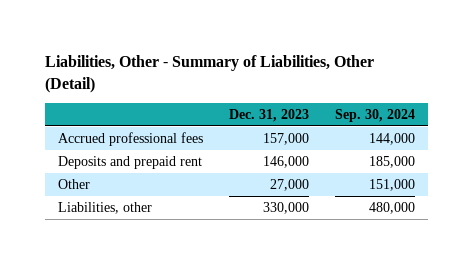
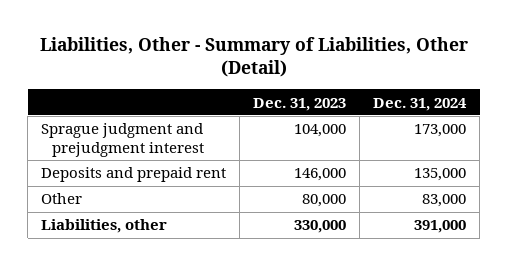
[334,108,415,122] Sep. 30, 2024 -> none
none -> [373,97,468,111] Dec. 31, 2024
[58,131,204,146] Accrued professional fees -> none
none -> [41,123,204,157] Sprague judgment and prejudgment interest
[270,178,310,191] 27,000 -> [302,194,347,208] 80,000

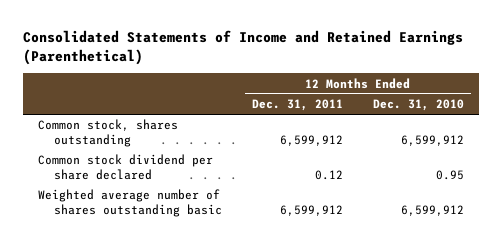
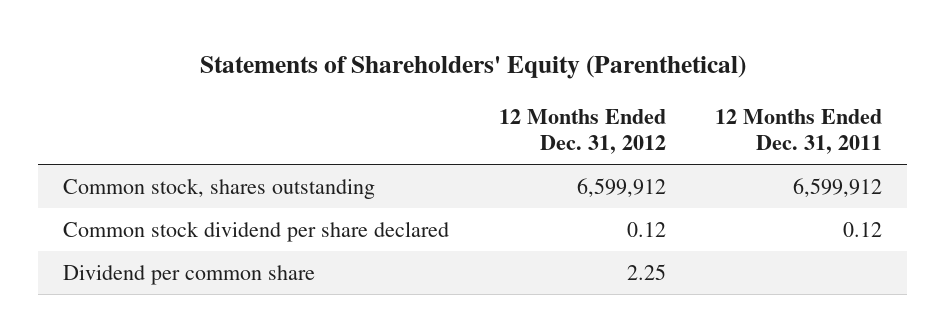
[23,30,464,65] Consolidated Statements of Income and Retained Earnings (Parenthetical) -> [199,54,746,79] Statements of Shareholders' Equity (Parenthetical)
[372,99,464,112] Dec. 31, 2010 -> none
none -> [498,108,666,155] 12 Months Ended Dec. 31, 2012
[37,189,223,217] Weighted average number of shares outstanding basic -> none
none -> [62,265,315,286] Dividend per common share

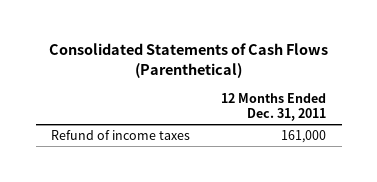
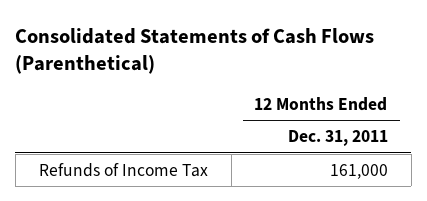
[51,130,191,141] Refund of income taxes -> [38,163,208,178] Refunds of Income Tax

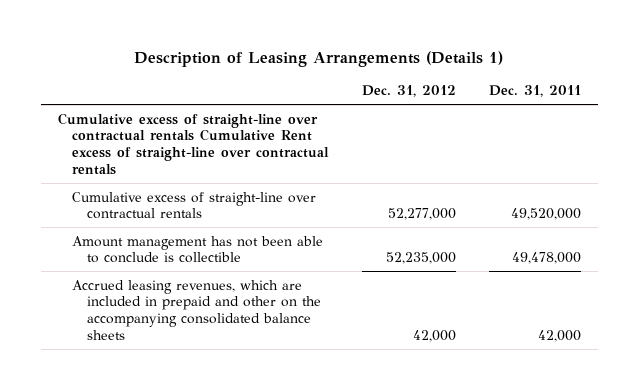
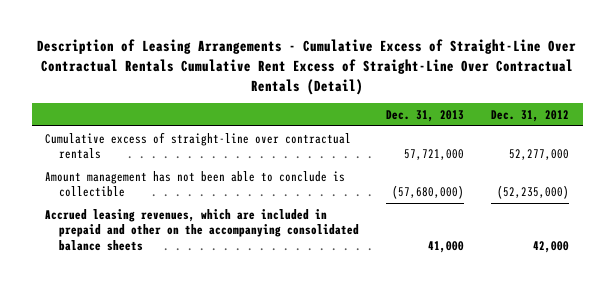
[134,50,504,67] Description of Leasing Arrangements (Details 1) -> [37,39,577,95] Description of Leasing Arrangements - Cumulative Excess of Straight-Line Over Contractual Rentals Cumulative Rent Excess of Straight-Line Over Contractual Rentals (Detail)
[488,85,581,98] Dec. 31, 2011 -> none
none -> [386,109,465,122] Dec. 31, 2013
[57,112,330,176] Cumulative excess of straight-line over contractual rentals Cumulative Rent excess of straight-line over contractual rentals -> none
[385,252,456,265] 52,235,000 -> [497,185,570,200] (52,235,000)

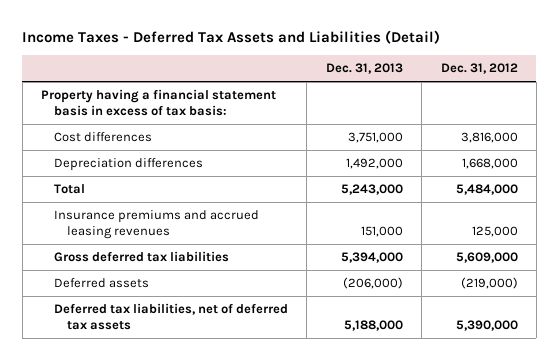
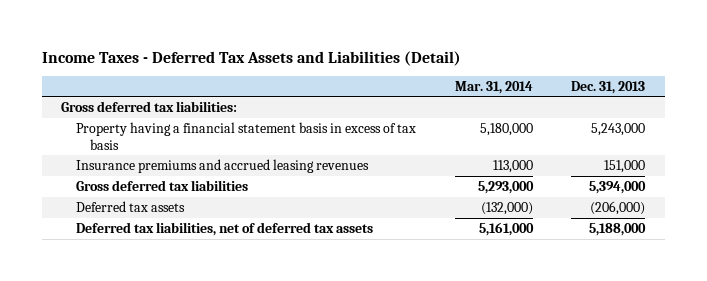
[440,63,518,75] Dec. 31, 2012 -> none
none -> [454,80,533,94] Mar. 31, 2014
[40,89,276,116] Property having a financial statement basis in excess of tax basis: -> none
[54,132,153,143] Cost differences -> none
[54,158,204,172] Depreciation differences -> none
none -> [61,100,238,112] Gross deferred tax liabilities:
[54,184,86,195] Total -> [75,121,416,150] Property having a financial statement basis in excess of tax basis
[54,278,150,289] Deferred assets -> [75,200,185,212] Deferred tax assets

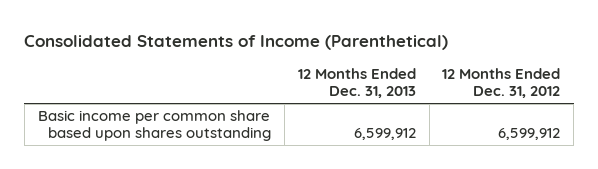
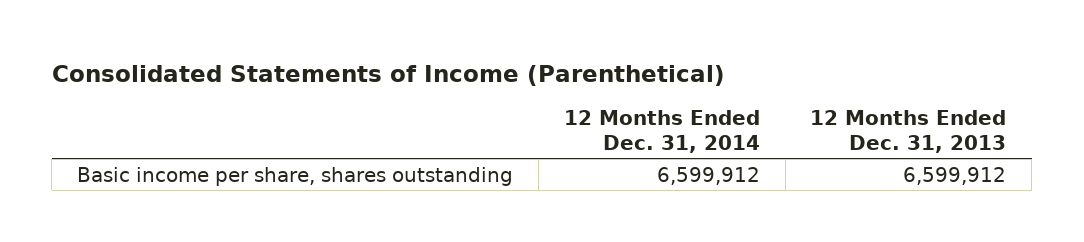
[442,68,561,99] 12 Months Ended Dec. 31, 2012 -> none
none -> [563,110,760,153] 12 Months Ended Dec. 31, 2014
[37,110,272,142] Basic income per common share based upon shares outstanding -> [77,166,514,186] Basic income per share, shares outstanding

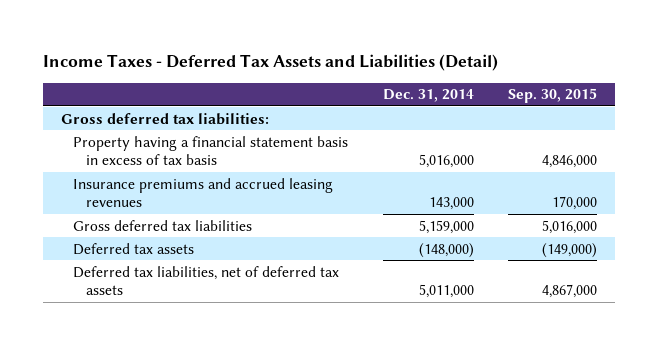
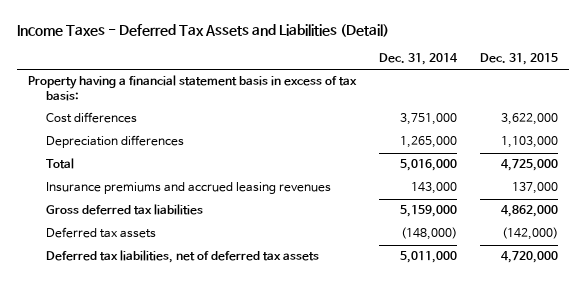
[508,88,598,104] Sep. 30, 2015 -> none
none -> [479,53,558,66] Dec. 31, 2015
[60,112,269,125] Gross deferred tax liabilities: -> none
none -> [28,75,358,101] Property having a financial statement basis in excess of tax basis:
none -> [46,112,138,124] Cost differences
none -> [46,135,185,149] Depreciation differences
[73,135,349,165] Property having a financial statement basis in excess of tax basis -> [46,158,75,170] Total

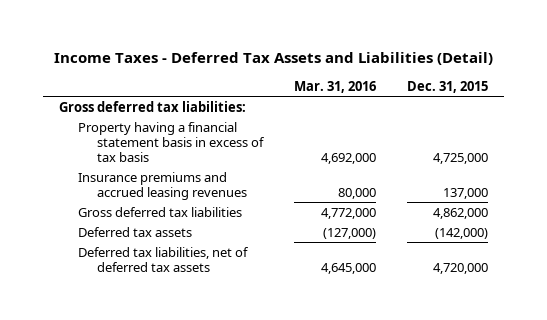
[379,53,459,66] Dec. 31, 2014 -> none
none -> [294,80,377,93] Mar. 31, 2016
[28,75,358,101] Property having a financial statement basis in excess of tax basis: -> none
[46,112,138,124] Cost differences -> none
[46,135,185,149] Depreciation differences -> none
none -> [58,100,246,112] Gross deferred tax liabilities:
[46,158,75,170] Total -> [78,121,266,162] Property having a financial statement basis in excess of tax basis

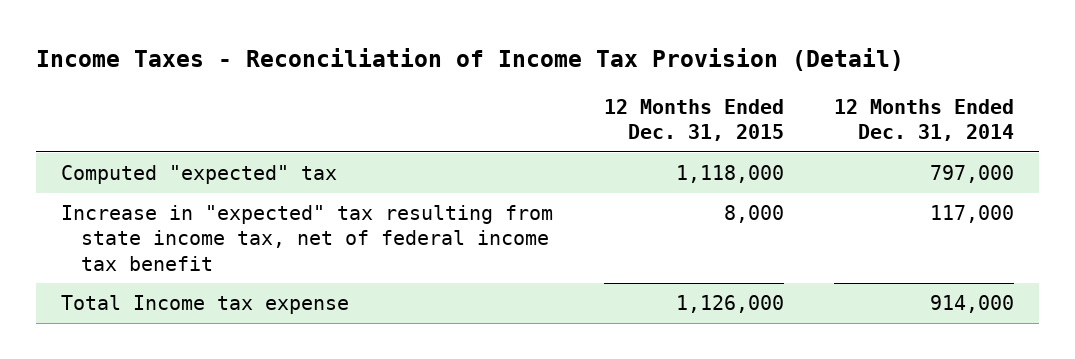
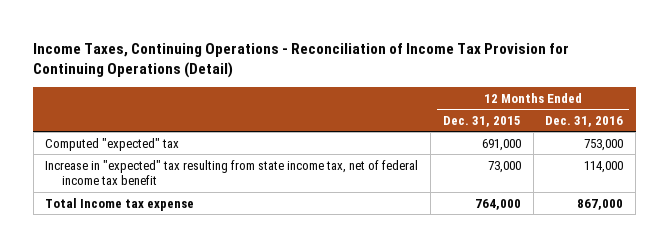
[36,47,905,71] Income Taxes - Reconciliation of Income Tax Provision (Detail) -> [33,42,570,78] Income Taxes, Continuing Operations - Reconciliation of Income Tax Provision for Continuing Operations (Detail)
[833,98,1014,142] 12 Months Ended Dec. 31, 2014 -> none
none -> [545,116,624,128] Dec. 31, 2016
[675,165,784,184] 1,118,000 -> [481,138,521,151] 691,000
[723,205,784,224] 8,000 -> [487,160,521,173] 73,000
[675,295,784,314] 1,126,000 -> [474,198,521,210] 764,000

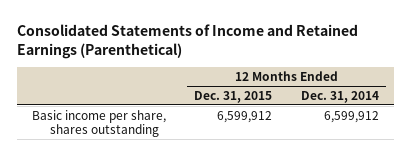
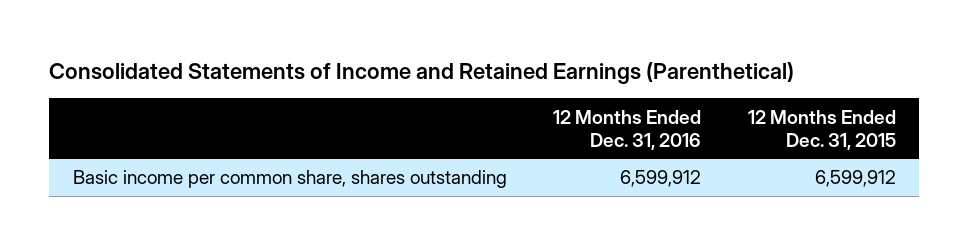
[301,90,380,103] Dec. 31, 2014 -> none
none -> [553,109,702,150] 12 Months Ended Dec. 31, 2016
[31,109,166,138] Basic income per share, shares outstanding -> [72,170,507,189] Basic income per common share, shares outstanding

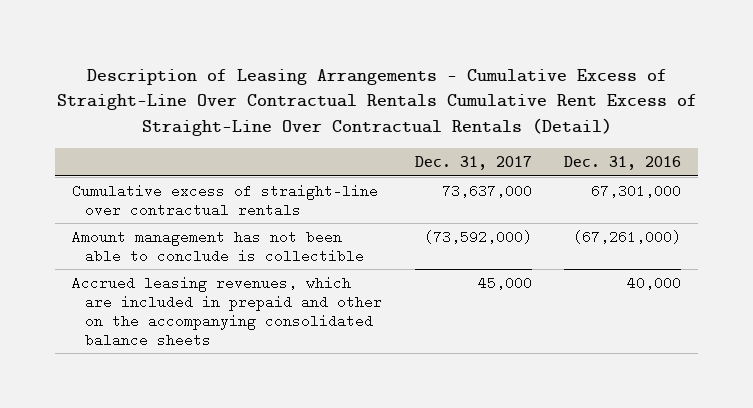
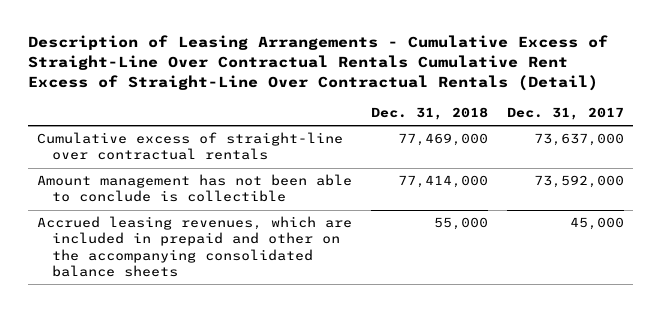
[564,156,682,171] Dec. 31, 2016 -> none
none -> [370,107,488,121] Dec. 31, 2018
[423,229,532,244] (73,592,000) -> [533,175,624,189] 73,592,000

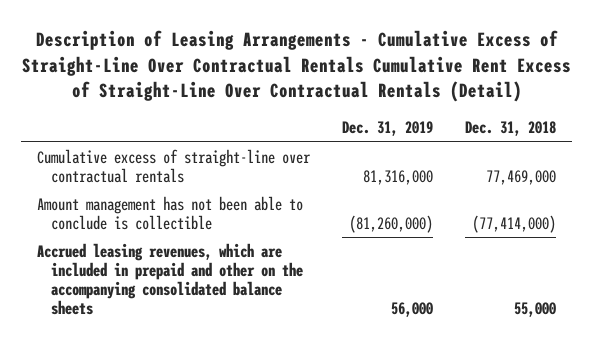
[506,107,624,121] Dec. 31, 2017 -> none
none -> [342,121,434,137] Dec. 31, 2019
[397,175,488,189] 77,414,000 -> [472,214,557,233] (77,414,000)

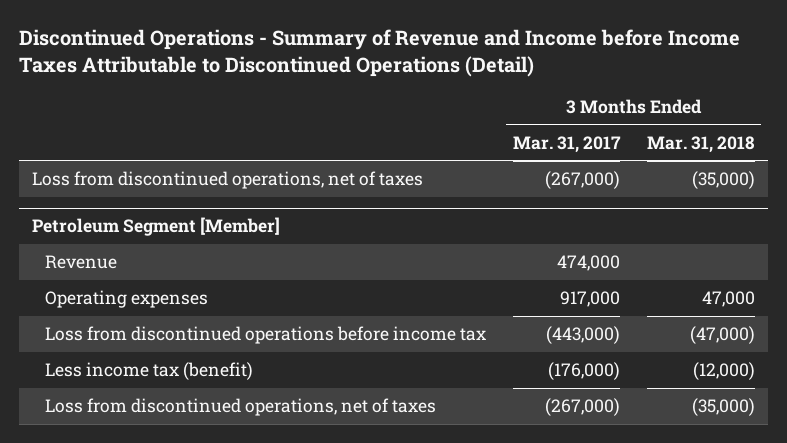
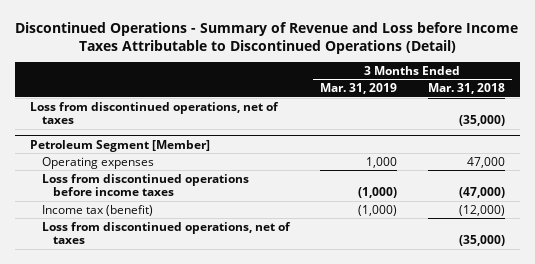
[18,29,740,78] Discontinued Operations - Summary of Revenue and Income before Income Taxes Attributable to Discontinued Operations (Detail) -> [15,21,519,54] Discontinued Operations - Summary of Revenue and Loss before Income Taxes Attributable to Discontinued Operations (Detail)
[512,135,621,153] Mar. 31, 2017 -> none
none -> [320,83,398,95] Mar. 31, 2019
[44,254,117,269] Revenue -> none
[44,325,486,344] Loss from discontinued operations before income tax -> [41,173,249,197] Loss from discontinued operations before income taxes
[44,361,253,380] Less income tax (benefit) -> [41,204,153,216] Income tax (benefit)

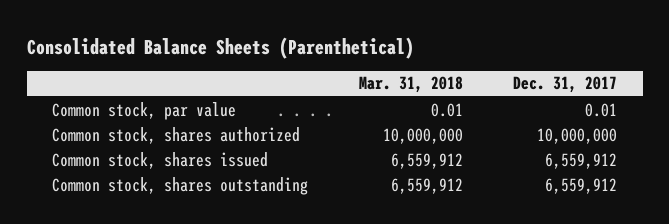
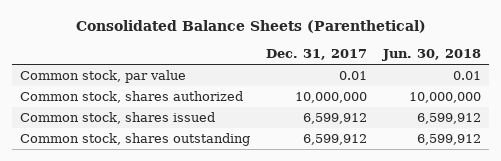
[358,76,463,94] Mar. 31, 2018 -> none
none -> [382,49,482,62] Jun. 30, 2018
[545,152,618,169] 6,559,912 -> [303,112,368,124] 6,599,912
[545,177,618,194] 6,559,912 -> [303,133,368,145] 6,599,912

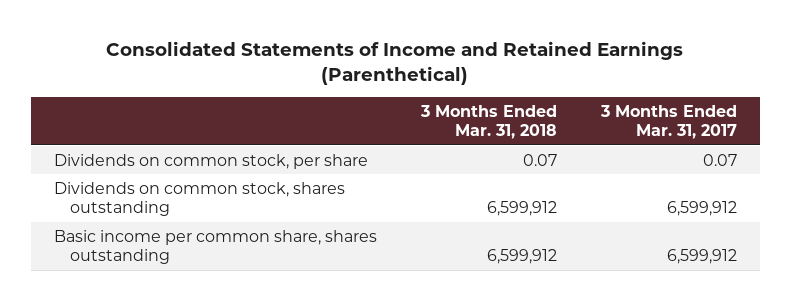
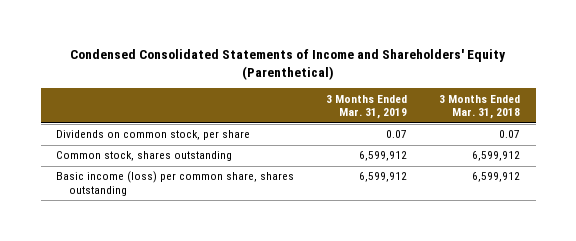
[106,41,684,86] Consolidated Statements of Income and Retained Earnings (Parenthetical) -> [70,48,507,80] Condensed Consolidated Statements of Income and Shareholders' Equity (Parenthetical)
[600,104,738,140] 3 Months Ended Mar. 31, 2017 -> none
none -> [326,94,408,120] 3 Months Ended Mar. 31, 2019
[53,181,345,217] Dividends on common stock, shares outstanding -> [56,151,233,162] Common stock, shares outstanding
[53,229,377,265] Basic income per common share, shares outstanding -> [56,171,295,197] Basic income (loss) per common share, shares outstanding

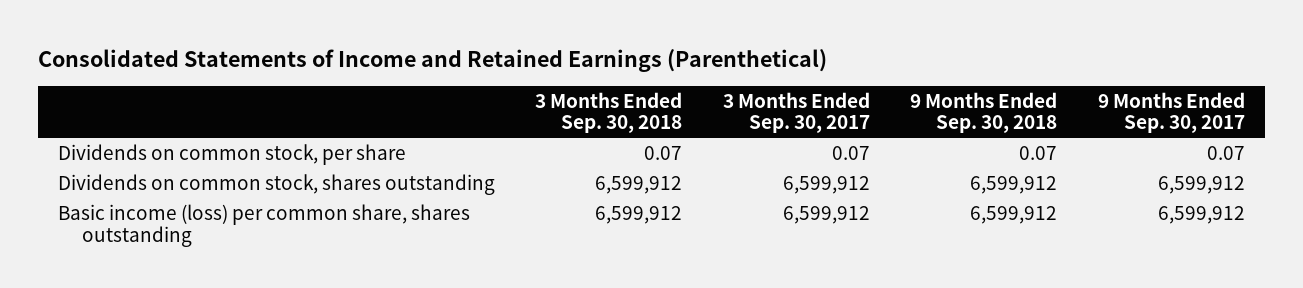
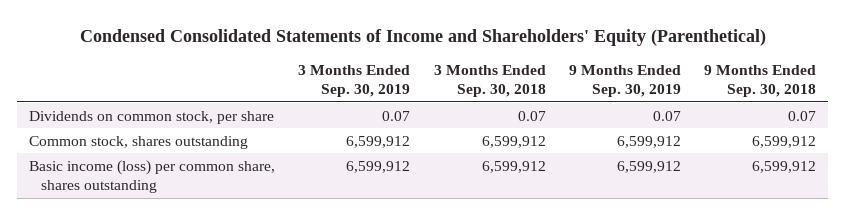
[37,49,827,73] Consolidated Statements of Income and Retained Earnings (Parenthetical) -> [79,28,766,46] Condensed Consolidated Statements of Income and Shareholders' Equity (Parenthetical)
[722,91,870,134] 3 Months Ended Sep. 30, 2017 -> none
[1097,91,1245,134] 9 Months Ended Sep. 30, 2017 -> none
none -> [298,65,411,98] 3 Months Ended Sep. 30, 2019
none -> [568,65,681,98] 9 Months Ended Sep. 30, 2019
[58,173,496,195] Dividends on common stock, shares outstanding -> [29,135,249,149] Common stock, shares outstanding

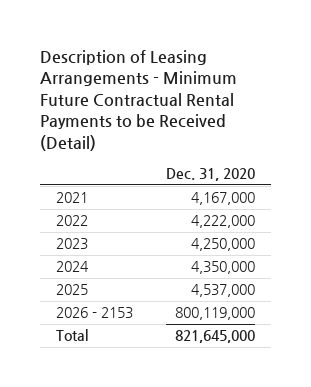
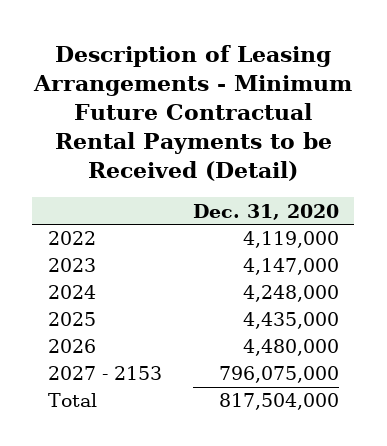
[56,192,89,204] 2021 -> none
[190,215,255,229] 4,222,000 -> [242,231,339,249] 4,119,000
[190,238,255,252] 4,250,000 -> [242,258,339,276] 4,147,000
[190,261,255,275] 4,350,000 -> [242,285,339,303] 4,248,000
[190,284,255,298] 4,537,000 -> [242,312,339,330] 4,435,000
none -> [47,339,96,354] 2026
[56,307,134,320] 2026 - 2153 -> [47,366,162,381] 2027 - 2153
[174,307,255,321] 800,119,000 -> [218,366,339,384] 796,075,000
[174,330,255,344] 821,645,000 -> [218,393,339,411] 817,504,000

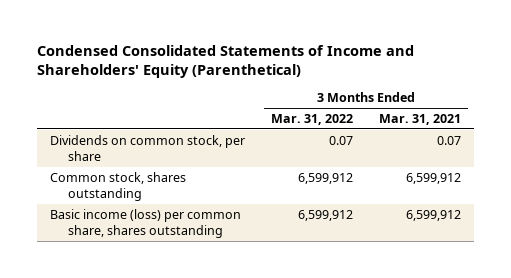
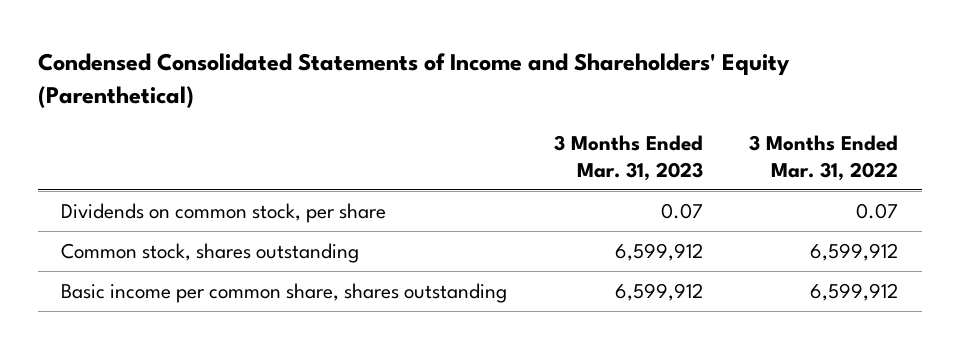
[379,114,462,126] Mar. 31, 2021 -> none
none -> [553,135,703,181] 3 Months Ended Mar. 31, 2023
[49,208,241,238] Basic income (loss) per common share, shares outstanding -> [60,282,507,303] Basic income per common share, shares outstanding

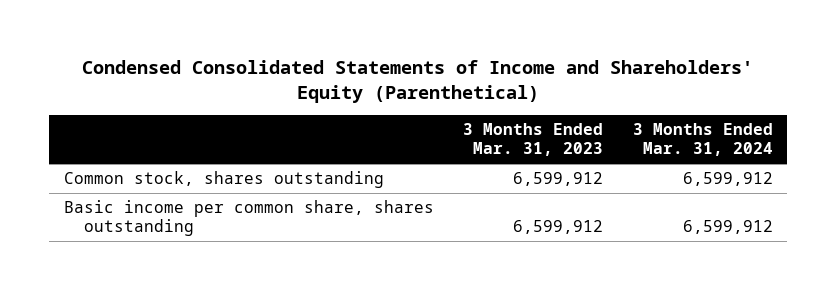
[749,135,899,181] 3 Months Ended Mar. 31, 2022 -> none
none -> [632,123,773,157] 3 Months Ended Mar. 31, 2024
[60,202,386,223] Dividends on common stock, per share -> none

